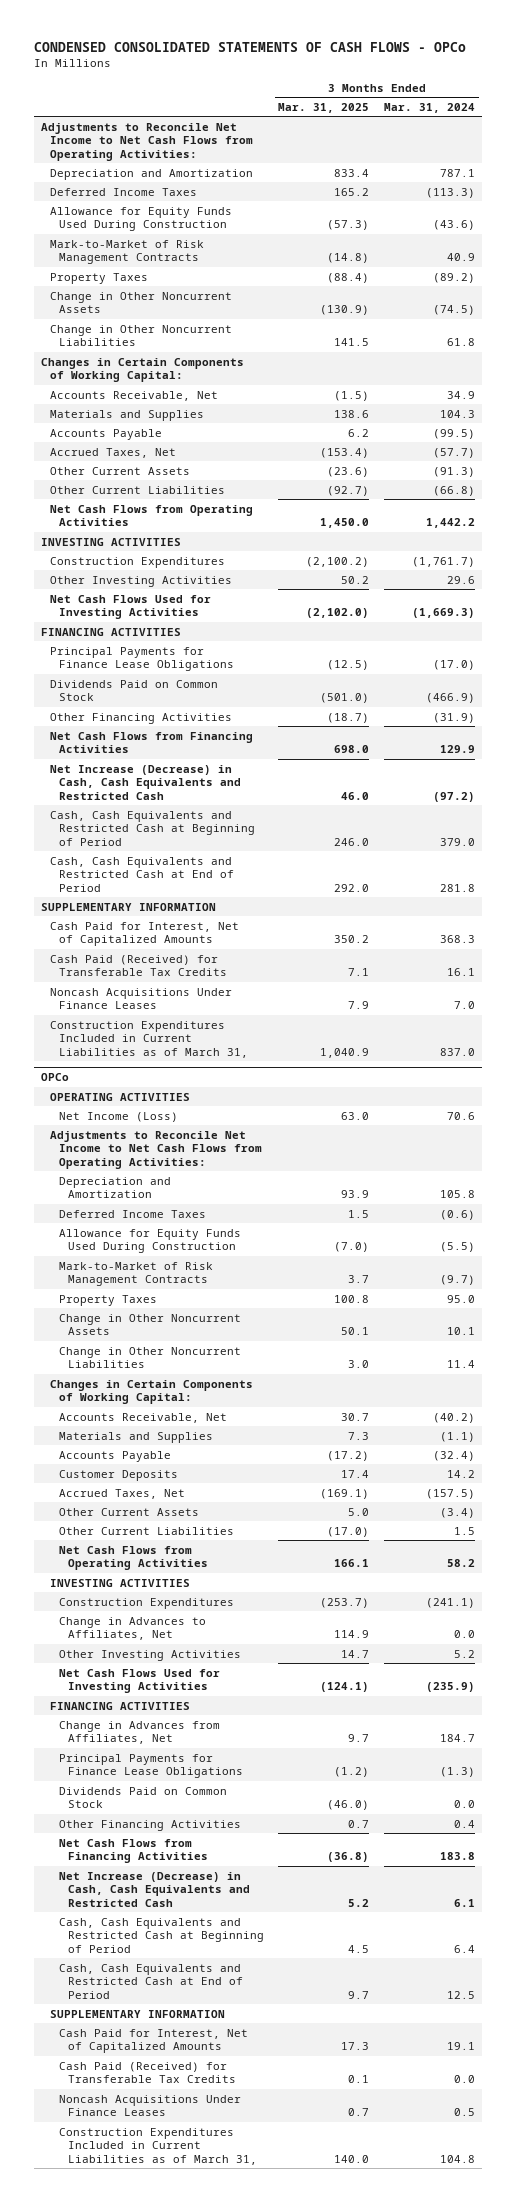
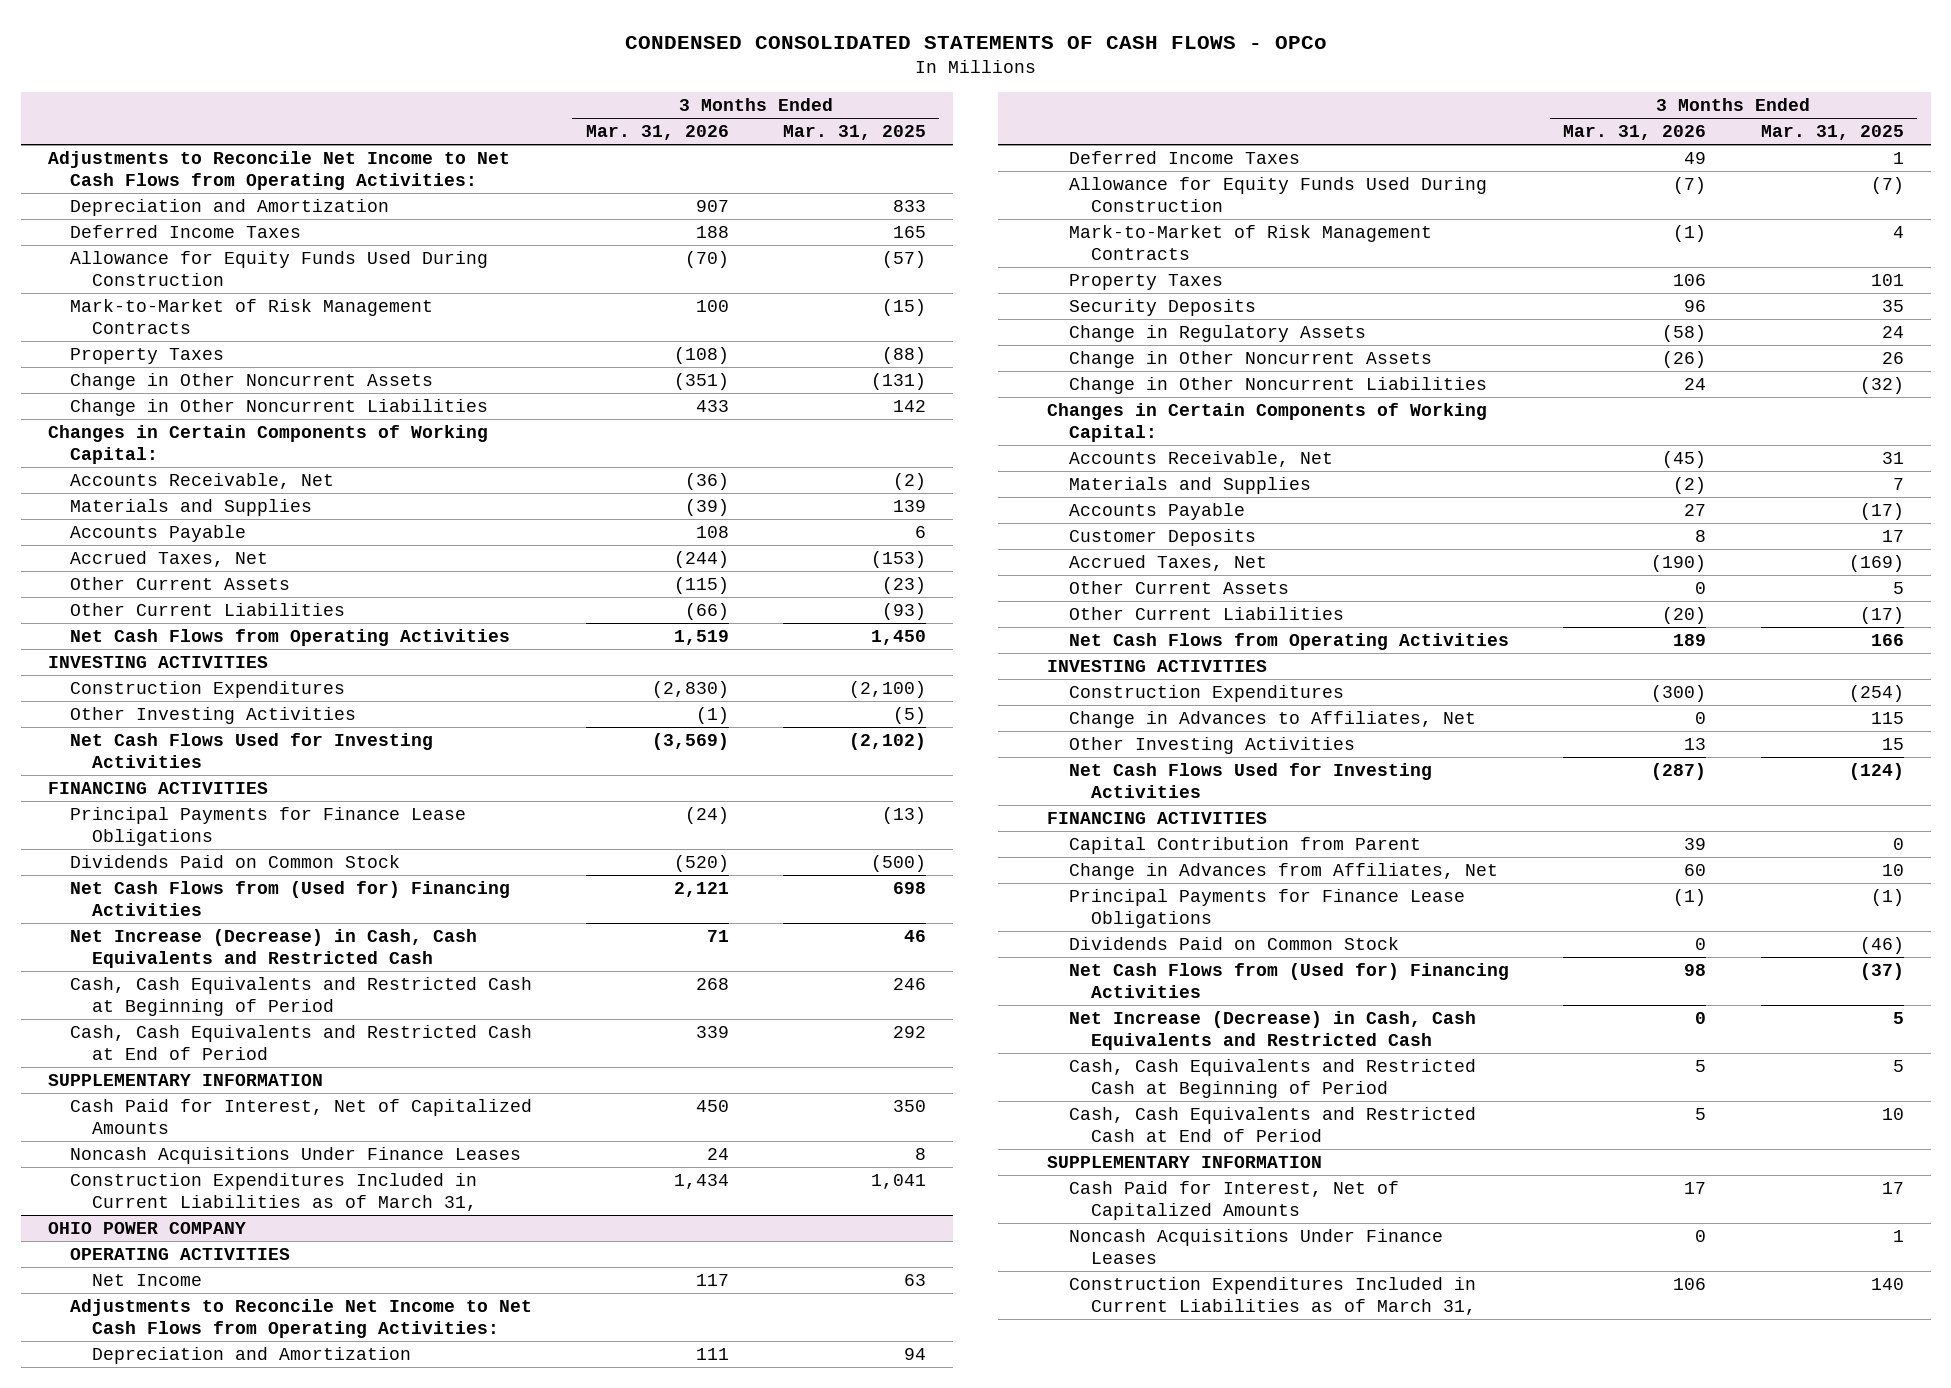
[383,102,475,113] Mar. 31, 2024 -> none
none -> [585,125,729,141] Mar. 31, 2026
[334,168,370,177] 833.4 -> [892,200,926,213] 833
[334,187,370,196] 165.2 -> [892,226,926,239] 165
[327,220,370,231] (57.3) -> [881,251,926,269] (57)
[327,253,370,264] (14.8) -> [881,299,926,317] (15)
[327,272,370,283] (88.4) -> [881,347,926,365] (88)
[320,305,370,316] (130.9) -> [870,373,926,391] (131)
[334,338,370,347] 141.5 -> [892,400,926,413] 142
[334,390,370,401] (1.5) -> [892,473,926,491] (2)
[334,409,370,418] 138.6 -> [892,500,926,513] 139
[348,428,370,437] 6.2 -> [914,526,926,539] 6
[320,447,370,458] (153.4) -> [870,551,926,569] (153)
[327,466,370,477] (23.6) -> [881,577,926,595] (23)
[327,485,370,496] (92.7) -> [881,603,926,621] (93)
[320,518,370,529] 1,450.0 -> [870,630,926,646] 1,450
[306,556,370,567] (2,100.2) -> [848,681,926,699] (2,100)
[341,575,370,584] 50.2 -> [892,707,926,725] (5)
[306,608,370,619] (2,102.0) -> [848,733,926,751] (2,102)
[50,712,233,724] Other Financing Activities -> none
[327,660,370,671] (12.5) -> [881,807,926,825] (13)
[320,693,370,704] (501.0) -> [870,855,926,873] (500)
[50,731,254,754] Net Cash Flows from Financing Activities -> [69,881,510,916] Net Cash Flows from (Used for) Financing Activities
[334,745,370,754] 698.0 -> [892,882,926,895] 698
[341,791,370,800] 46.0 -> [903,930,926,943] 46
[334,837,370,846] 246.0 -> [892,978,926,991] 246
[334,883,370,892] 292.0 -> [892,1026,926,1039] 292
[50,954,227,977] Cash Paid (Received) for Transferable Tax Credits -> none
[334,935,370,944] 350.2 -> [892,1100,926,1113] 350
[348,1001,370,1010] 7.9 -> [914,1148,926,1161] 8
[320,1047,370,1058] 1,040.9 -> [870,1174,926,1190] 1,041
[41,1073,70,1082] OPCo -> [47,1222,246,1235] OHIO POWER COMPANY
[58,1111,178,1122] Net Income (Loss) -> [91,1274,202,1287] Net Income
[341,1111,370,1120] 63.0 -> [903,1274,926,1287] 63
[341,1190,370,1199] 93.9 -> [903,1348,926,1361] 94
[348,1209,370,1218] 1.5 -> [1892,152,1904,165] 1
[334,1242,370,1253] (7.0) -> [1870,177,1904,195] (7)
[348,1275,370,1284] 3.7 -> [1892,226,1904,239] 4
[334,1294,370,1303] 100.8 -> [1870,274,1904,287] 101
none -> [1069,299,1257,317] Security Deposits
none -> [1069,325,1367,343] Change in Regulatory Assets
[341,1327,370,1336] 50.1 -> [1881,352,1904,365] 26
[348,1360,370,1369] 3.0 -> [1859,377,1904,395] (32)
[341,1412,370,1421] 30.7 -> [1881,452,1904,465] 31
[348,1431,370,1440] 7.3 -> [1892,478,1904,491] 7
[327,1450,370,1461] (17.2) -> [1859,503,1904,521] (17)
[341,1469,370,1478] 17.4 -> [1881,530,1904,543] 17
[320,1488,370,1499] (169.1) -> [1848,555,1904,573] (169)
[348,1507,370,1516] 5.0 -> [1892,582,1904,595] 5
[327,1526,370,1537] (17.0) -> [1859,607,1904,625] (17)
[334,1559,370,1568] 166.1 -> [1870,634,1904,647] 166
[320,1597,370,1608] (253.7) -> [1848,685,1904,703] (254)
[334,1630,370,1639] 114.9 -> [1870,712,1904,725] 115
[341,1649,370,1658] 14.7 -> [1881,738,1904,751] 15
[320,1682,370,1693] (124.1) -> [1848,763,1904,781] (124)
[58,1819,241,1831] Other Financing Activities -> none
none -> [1069,837,1422,855] Capital Contribution from Parent
[348,1734,370,1743] 9.7 -> [1881,864,1904,877] 10
[334,1767,370,1778] (1.2) -> [1870,889,1904,907] (1)
[327,1800,370,1811] (46.0) -> [1859,937,1904,955] (46)
[58,1838,208,1864] Net Cash Flows from Financing Activities -> [1069,963,1510,998] Net Cash Flows from (Used for) Financing Activities
[327,1852,370,1863] (36.8) -> [1859,963,1904,981] (37)
[348,1898,370,1907] 5.2 -> [1892,1012,1904,1025] 5
[348,1944,370,1953] 4.5 -> [1892,1060,1904,1073] 5
[348,1990,370,1999] 9.7 -> [1881,1108,1904,1121] 10
[58,2061,236,2084] Cash Paid (Received) for Transferable Tax Credits -> none
[341,2042,370,2051] 17.3 -> [1881,1182,1904,1195] 17
[348,2108,370,2117] 0.7 -> [1892,1230,1904,1243] 1
[334,2154,370,2163] 140.0 -> [1870,1278,1904,1291] 140

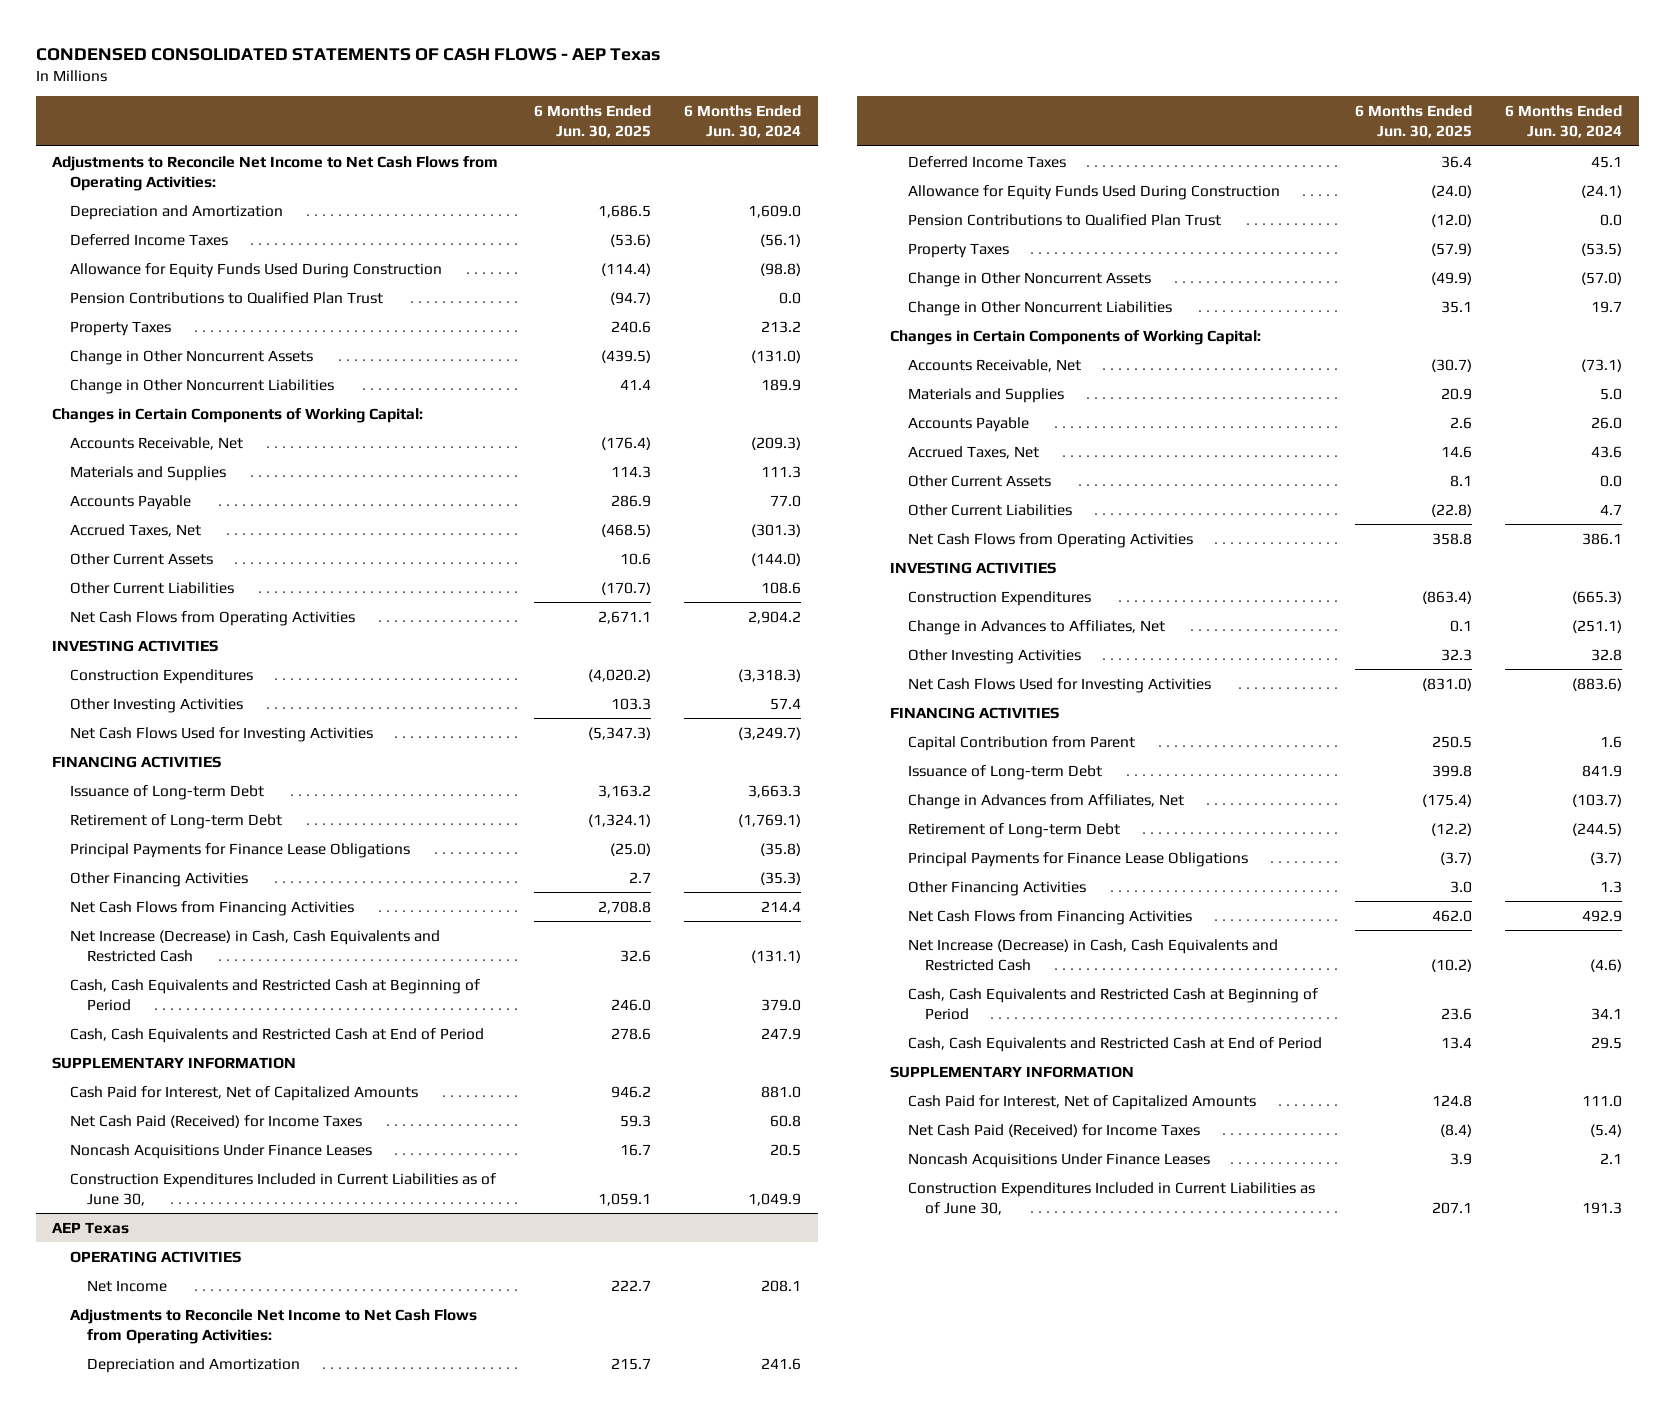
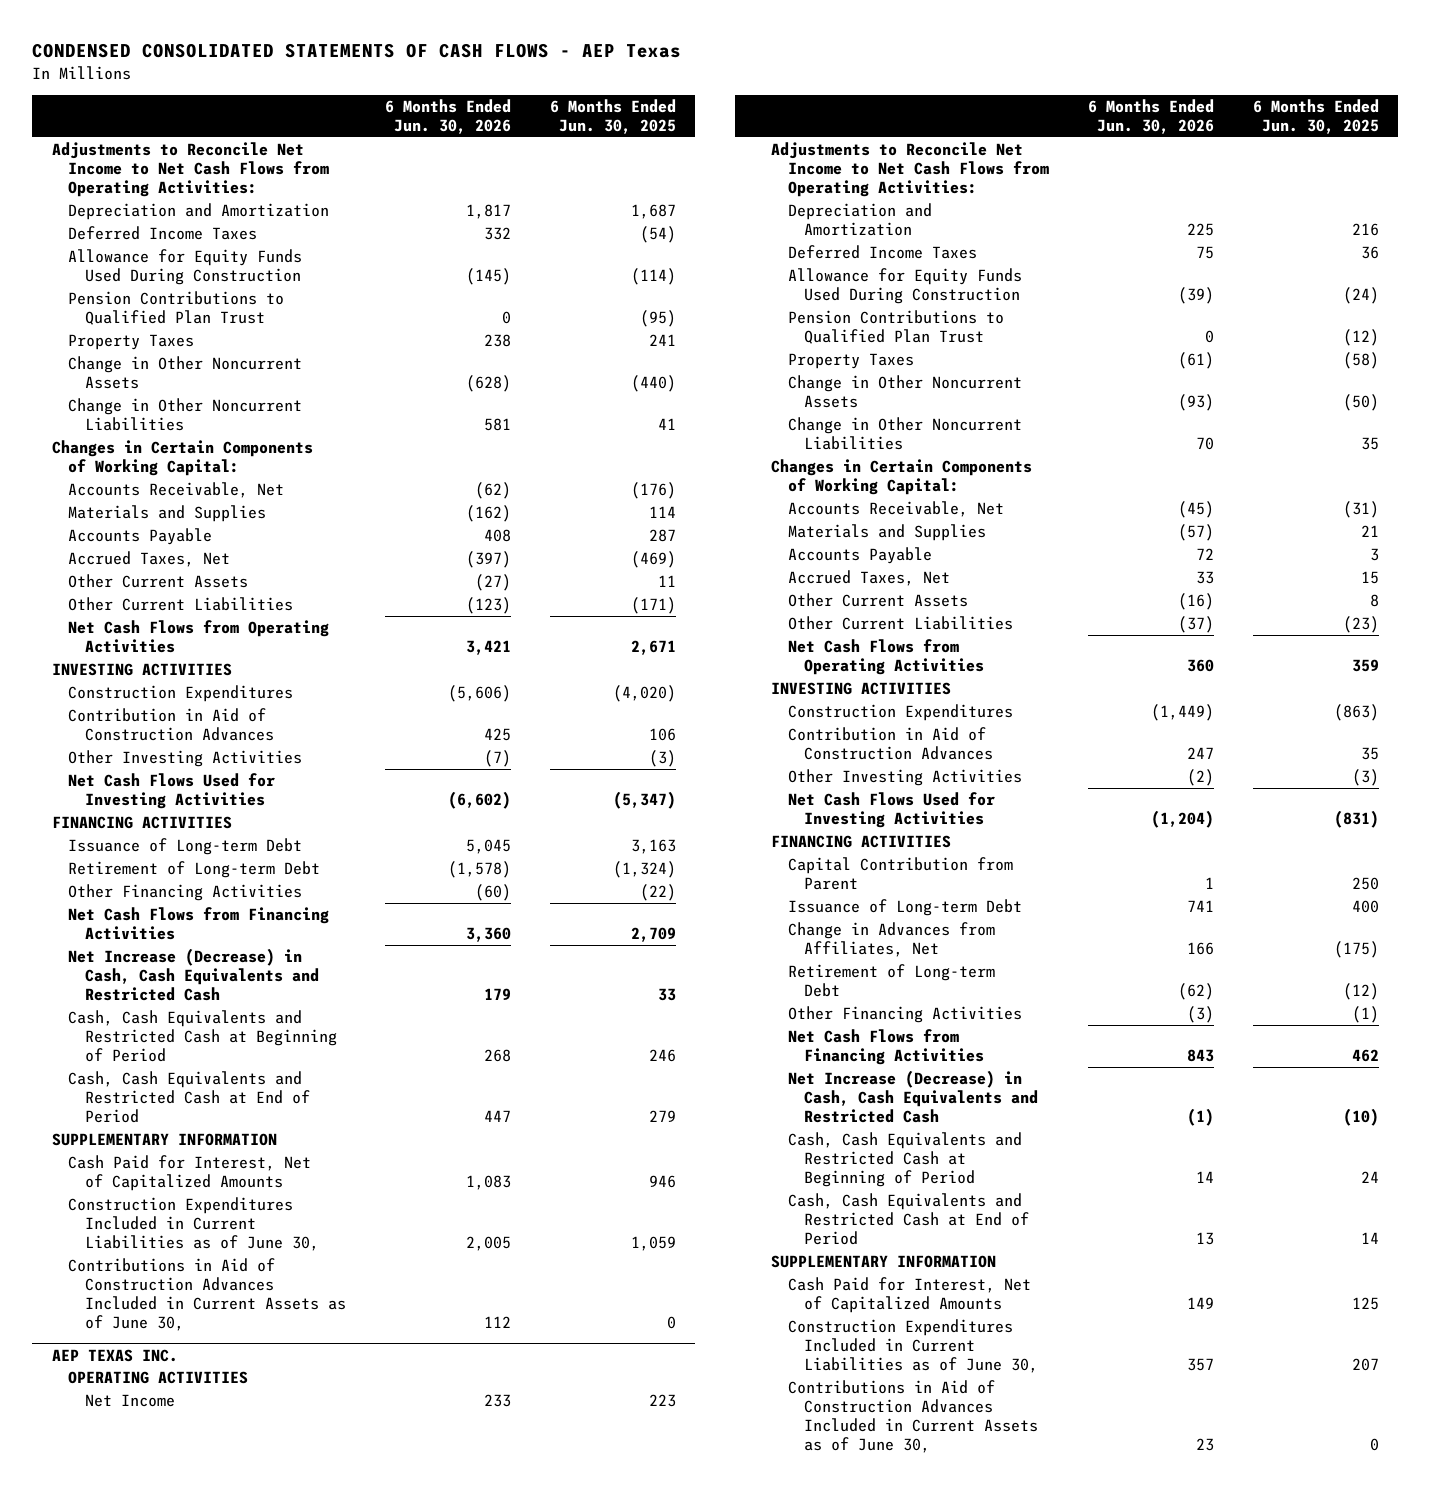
[684,105,802,138] 6 Months Ended Jun. 30, 2024 -> none
none -> [384,99,511,135] 6 Months Ended Jun. 30, 2026
[598,204,652,218] 1,686.5 -> [630,204,676,220] 1,687
[610,233,652,247] (53.6) -> [639,226,676,244] (54)
[601,262,652,276] (114.4) -> [630,267,676,285] (114)
[610,291,652,305] (94.7) -> [639,309,676,327] (95)
[611,320,652,333] 240.6 -> [648,334,676,347] 241
[601,349,652,363] (439.5) -> [630,374,676,392] (440)
[620,378,652,390] 41.4 -> [657,417,676,430] 41
[601,436,652,450] (176.4) -> [630,482,676,500] (176)
[611,465,652,478] 114.3 -> [648,506,676,519] 114
[611,494,652,507] 286.9 -> [648,529,676,543] 287
[601,523,652,537] (468.5) -> [630,551,676,569] (469)
[620,552,652,565] 10.6 -> [657,575,676,588] 11
[601,581,652,595] (170.7) -> [630,597,676,615] (171)
[598,610,652,624] 2,671.1 -> [630,639,676,655] 2,671
[588,668,652,682] (4,020.2) -> [612,685,676,703] (4,020)
none -> [68,708,274,741] Contribution in Aid of Construction Advances
[611,697,652,710] 103.3 -> [648,750,676,768] (3)
[588,726,652,740] (5,347.3) -> [612,790,676,809] (5,347)
[69,842,410,858] Principal Payments for Finance Lease Obligations -> none
[598,784,652,798] 3,163.2 -> [630,839,676,855] 3,163
[588,813,652,827] (1,324.1) -> [612,861,676,879] (1,324)
[629,871,652,883] 2.7 -> [639,884,676,902] (22)
[598,900,652,914] 2,708.8 -> [630,926,676,942] 2,709
[620,949,652,962] 32.6 -> [657,987,676,1001] 33
[611,998,652,1011] 246.0 -> [648,1048,676,1062] 246
[611,1027,652,1040] 278.6 -> [648,1109,676,1122] 279
[69,1114,362,1128] Net Cash Paid (Received) for Income Taxes -> none
[69,1143,372,1159] Noncash Acquisitions Under Finance Leases -> none
[611,1085,652,1098] 946.2 -> [648,1174,676,1188] 946
[598,1192,652,1206] 1,059.1 -> [630,1235,676,1251] 1,059
none -> [68,1258,346,1331] Contributions in Aid of Construction Advances Included in Current Assets as of June 30,
[52,1221,130,1234] AEP Texas -> [51,1348,178,1362] AEP TEXAS INC.
[611,1279,652,1291] 222.7 -> [648,1394,676,1408] 223
[611,1357,652,1370] 215.7 -> [1351,222,1379,236] 216
[1440,155,1472,168] 36.4 -> [1360,246,1379,260] 36
[1430,184,1472,198] (24.0) -> [1342,286,1379,304] (24)
[1430,213,1472,227] (12.0) -> [1342,328,1379,346] (12)
[1430,242,1472,256] (57.9) -> [1342,352,1379,370] (58)
[1430,271,1472,285] (49.9) -> [1342,393,1379,411] (50)
[1440,300,1472,313] 35.1 -> [1360,436,1379,450] 35
[1430,358,1472,372] (30.7) -> [1342,501,1379,519] (31)
[1440,387,1472,400] 20.9 -> [1360,525,1379,538] 21
[1449,416,1472,429] 2.6 -> [1369,548,1379,562] 3
[1440,445,1472,458] 14.6 -> [1360,571,1379,585] 15
[1449,474,1472,487] 8.1 -> [1369,594,1379,608] 8
[1430,503,1472,517] (22.8) -> [1342,616,1379,634] (23)
[1431,532,1472,545] 358.8 -> [1351,658,1379,672] 359
[907,619,1165,635] Change in Advances to Affiliates, Net -> none
[1421,590,1472,604] (863.4) -> [1333,704,1379,722] (863)
none -> [787,727,994,760] Contribution in Aid of Construction Advances
[1440,648,1472,661] 32.3 -> [1351,769,1379,787] (3)
[1421,677,1472,691] (831.0) -> [1333,809,1379,828] (831)
[907,851,1248,867] Principal Payments for Finance Lease Obligations -> none
[1431,735,1472,748] 250.5 -> [1351,876,1379,890] 250
[1431,764,1472,777] 399.8 -> [1351,900,1379,914] 400
[1421,793,1472,807] (175.4) -> [1333,940,1379,958] (175)
[1430,822,1472,836] (12.2) -> [1342,982,1379,1000] (12)
[1449,880,1472,893] 3.0 -> [1351,1006,1379,1024] (1)
[1431,909,1472,922] 462.0 -> [1351,1048,1379,1062] 462
[1430,958,1472,972] (10.2) -> [1342,1107,1379,1126] (10)
[1440,1007,1472,1020] 23.6 -> [1360,1170,1379,1183] 24
[1440,1036,1472,1049] 13.4 -> [1360,1231,1379,1244] 14
[907,1123,1200,1137] Net Cash Paid (Received) for Income Taxes -> none
[907,1152,1210,1168] Noncash Acquisitions Under Finance Leases -> none
[1431,1094,1472,1107] 124.8 -> [1351,1296,1379,1310] 125
[1431,1201,1472,1214] 207.1 -> [1351,1357,1379,1371] 207
none -> [787,1380,1039,1453] Contributions in Aid of Construction Advances Included in Current Assets as of June 30,

